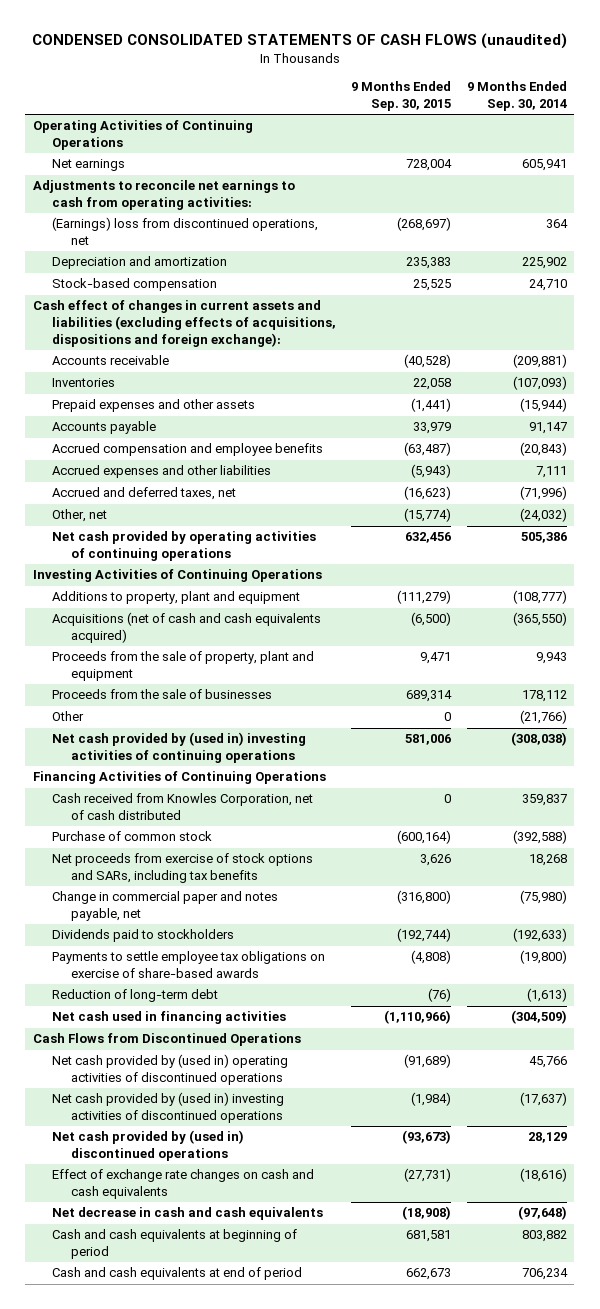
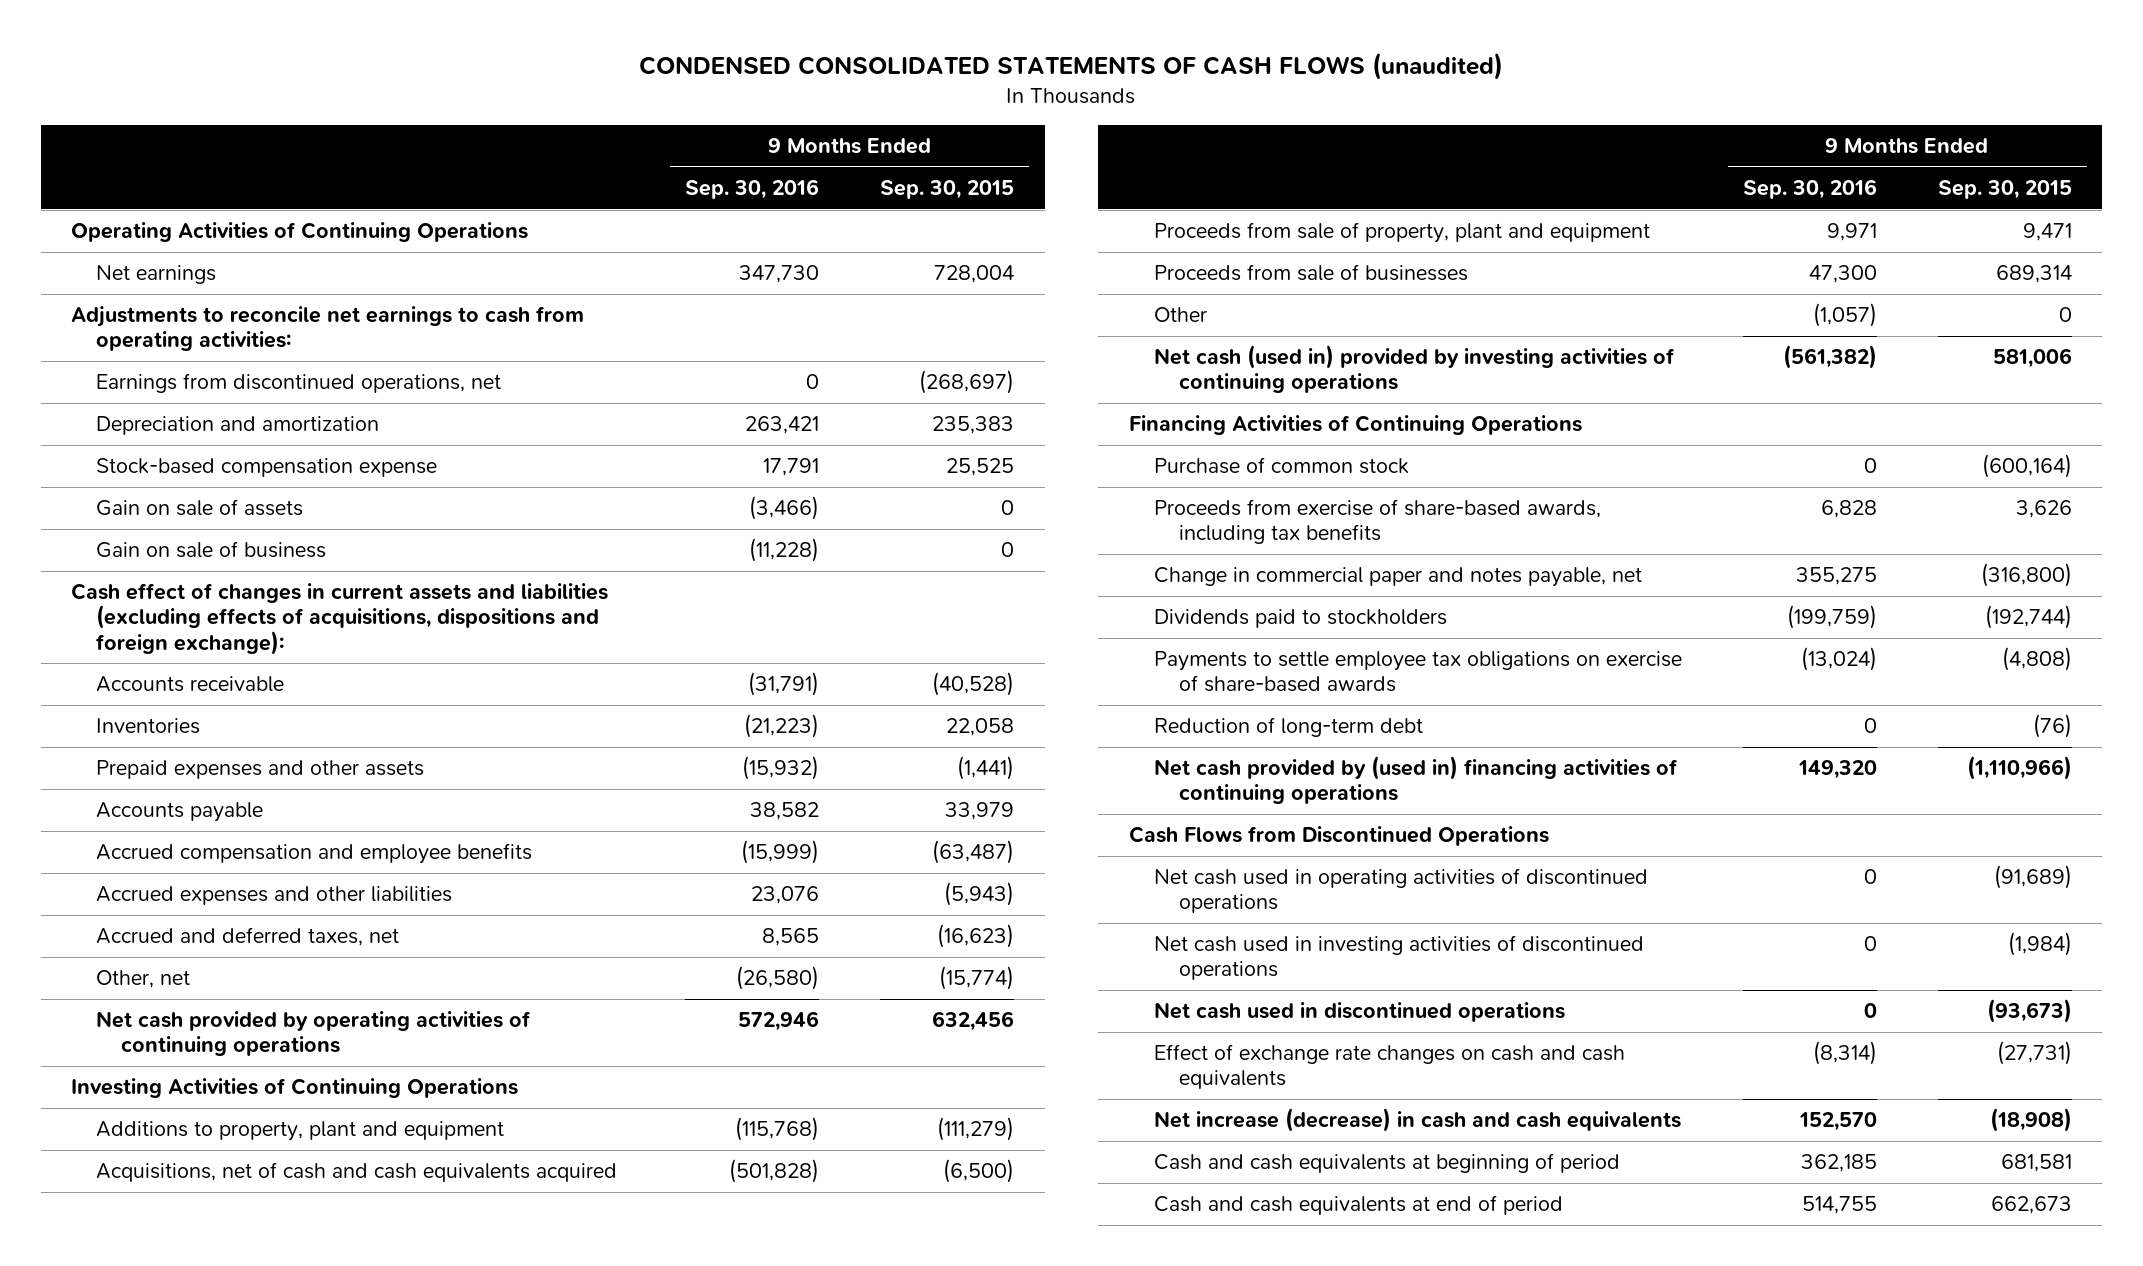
[466,81,567,111] 9 Months Ended Sep. 30, 2014 -> none
none -> [685,179,820,200] Sep. 30, 2016
[51,217,318,246] (Earnings) loss from discontinued operations, net -> [96,373,502,394] Earnings from discontinued operations, net
[51,278,217,292] Stock-based compensation -> [96,458,438,478] Stock-based compensation expense
none -> [96,499,304,517] Gain on sale of assets
none -> [96,541,327,559] Gain on sale of business
[51,612,321,644] Acquisitions (net of cash and cash equivalents acquired) -> [96,1162,618,1183] Acquisitions, net of cash and cash equivalents acquired
[51,651,314,682] Proceeds from the sale of property, plant and equipment -> [1153,222,1650,244] Proceeds from sale of property, plant and equipment
[51,689,272,700] Proceeds from the sale of businesses -> [1153,264,1468,282] Proceeds from sale of businesses
[51,732,306,764] Net cash provided by (used in) investing activities of continuing operations -> [1153,345,1675,394] Net cash (used in) provided by investing activities of continuing operations
[51,793,313,821] Cash received from Knowles Corporation, net of cash distributed -> none
[51,853,313,884] Net proceeds from exercise of stock options and SARs, including tax benefits -> [1153,499,1601,545] Proceeds from exercise of share-based awards, including tax benefits
[51,1011,286,1025] Net cash used in financing activities -> [1153,756,1678,805] Net cash provided by (used in) financing activities of continuing operations
[51,1054,288,1086] Net cash provided by (used in) operating activities of discontinued operations -> [1153,868,1648,914] Net cash used in operating activities of discontinued operations
[51,1092,284,1124] Net cash provided by (used in) investing activities of discontinued operations -> [1153,935,1644,981] Net cash used in investing activities of discontinued operations
[51,1130,244,1162] Net cash provided by (used in) discontinued operations -> [1153,1002,1565,1023] Net cash used in discontinued operations
[51,1207,323,1221] Net decrease in cash and cash equivalents -> [1153,1108,1681,1133] Net increase (decrease) in cash and cash equivalents

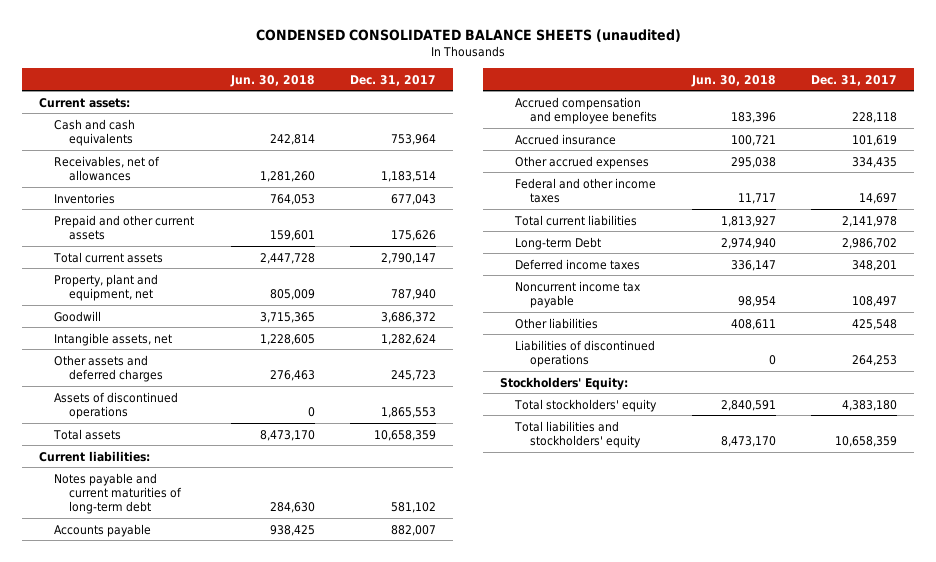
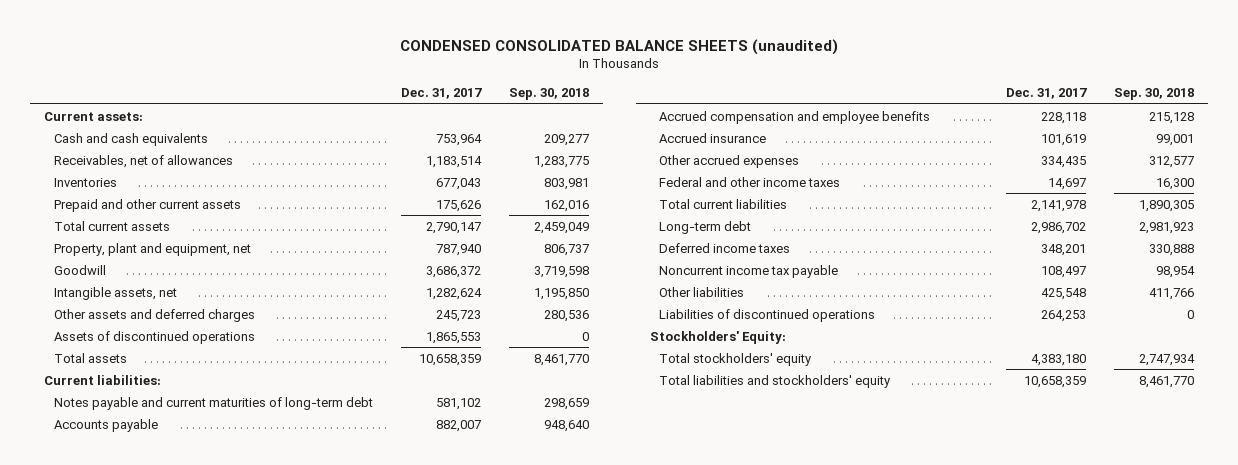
[229,74,315,87] Jun. 30, 2018 -> none
none -> [508,88,589,101] Sep. 30, 2018
[515,236,602,250] Long-term Debt -> [658,220,751,234] Long-term debt

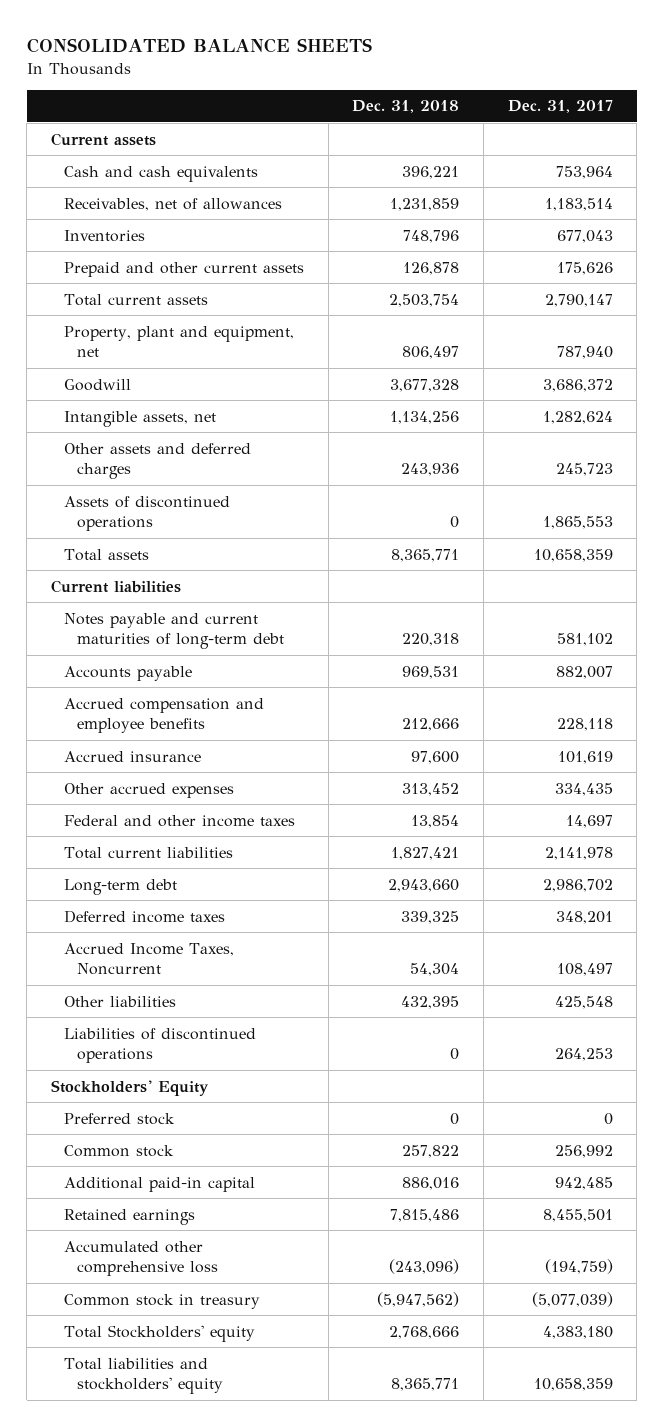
[400,38,839,55] CONDENSED CONSOLIDATED BALANCE SHEETS (unaudited) -> [26,37,372,53] CONSOLIDATED BALANCE SHEETS
[508,88,589,101] Sep. 30, 2018 -> none
none -> [352,100,460,114] Dec. 31, 2018
[44,111,144,121] Current assets: -> [50,132,156,146] Current assets
[44,374,162,385] Current liabilities: -> [50,579,181,593] Current liabilities
[658,264,838,278] Noncurrent income tax payable -> [64,942,235,976] Accrued Income Taxes, Noncurrent
[649,330,786,344] Stockholders' Equity: -> [50,1079,209,1096] Stockholders' Equity
none -> [64,1112,176,1125] Preferred stock
none -> [64,1144,175,1157] Common stock
none -> [64,1176,256,1192] Additional paid-in capital
none -> [64,1208,196,1225] Retained earnings
none -> [64,1240,219,1277] Accumulated other comprehensive loss
none -> [64,1293,261,1309] Common stock in treasury
[658,352,811,366] Total stockholders' equity -> [64,1324,256,1342] Total Stockholders' equity

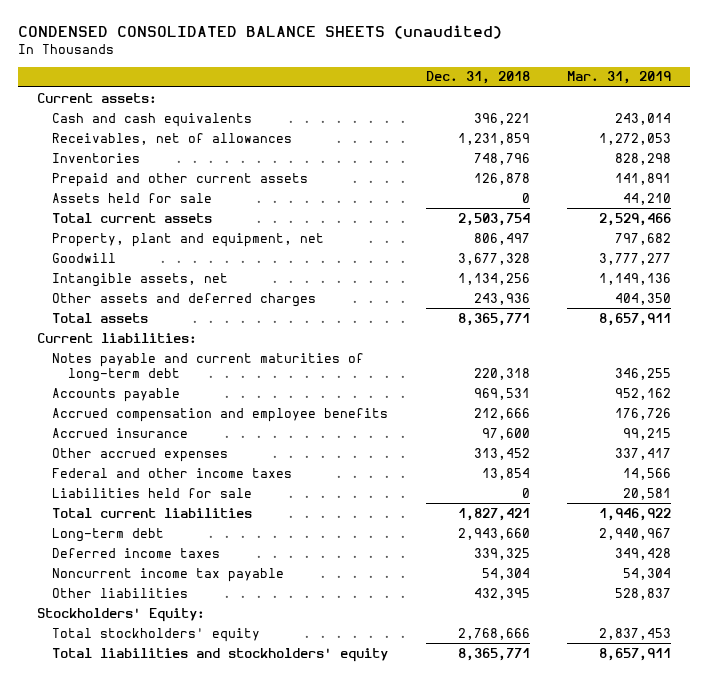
[26,37,372,53] CONSOLIDATED BALANCE SHEETS -> [17,25,502,40] CONDENSED CONSOLIDATED BALANCE SHEETS (unaudited)
[507,100,613,114] Dec. 31, 2017 -> none
none -> [567,71,672,85] Mar. 31, 2019
[50,132,156,146] Current assets -> [36,92,157,103] Current assets:
none -> [52,192,213,203] Assets held for sale
[64,495,231,532] Assets of discontinued operations -> none
[50,579,181,593] Current liabilities -> [36,332,197,343] Current liabilities:
none -> [52,487,253,498] Liabilities held for sale
[64,942,235,976] Accrued Income Taxes, Noncurrent -> [52,567,285,582] Noncurrent income tax payable
[64,1027,257,1064] Liabilities of discontinued operations -> none
[64,1112,176,1125] Preferred stock -> none
[64,1144,175,1157] Common stock -> none
[64,1176,256,1192] Additional paid-in capital -> none
[64,1208,196,1225] Retained earnings -> none
[64,1240,219,1277] Accumulated other comprehensive loss -> none
[64,1293,261,1309] Common stock in treasury -> none
[50,1079,209,1096] Stockholders' Equity -> [36,607,205,622] Stockholders' Equity:
[64,1324,256,1342] Total Stockholders' equity -> [52,627,261,642] Total stockholders' equity

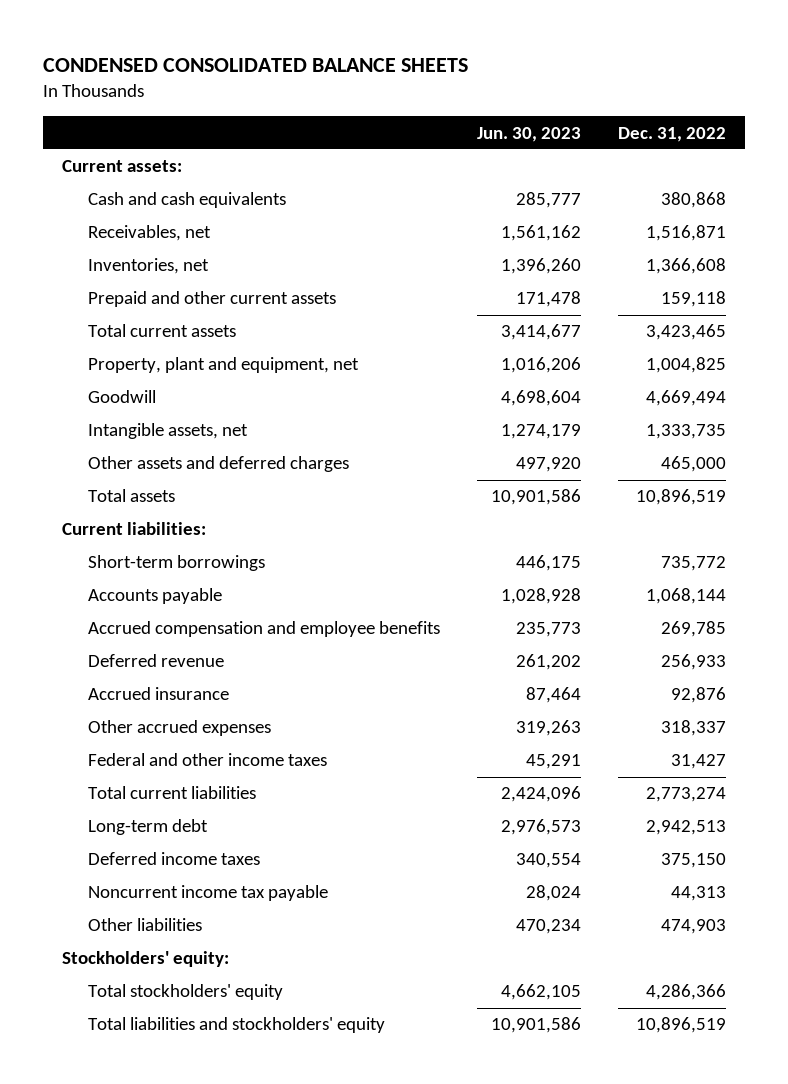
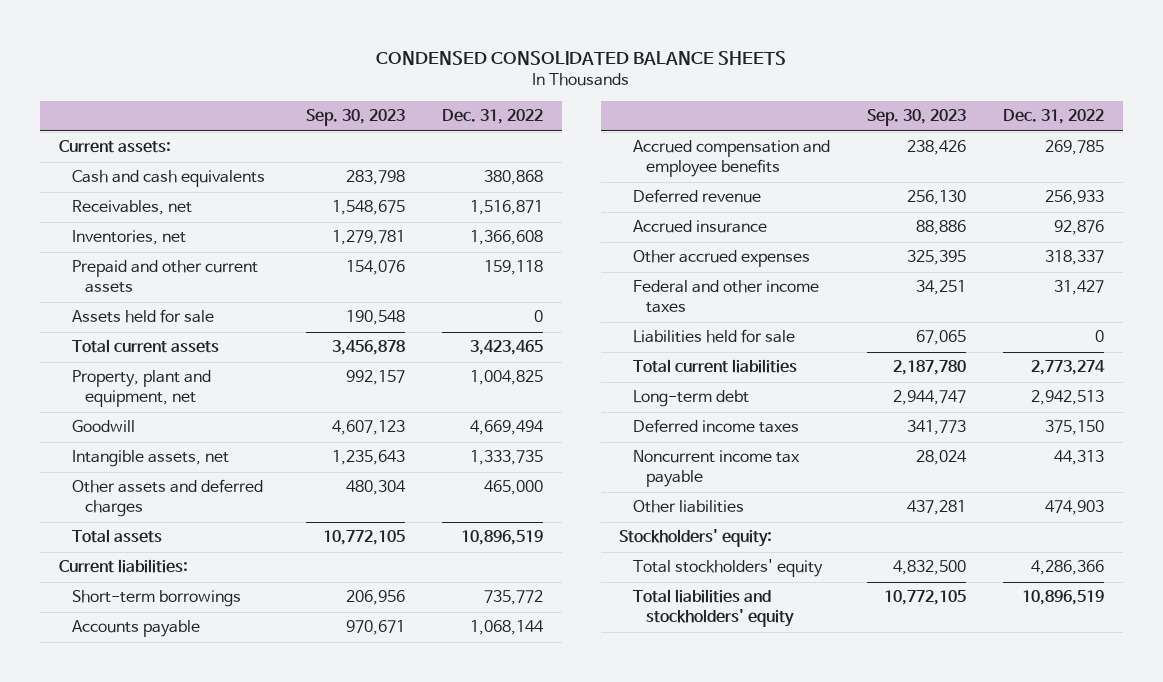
[476,126,581,142] Jun. 30, 2023 -> none
none -> [306,109,406,127] Sep. 30, 2023
none -> [72,309,215,324] Assets held for sale
none -> [632,329,795,344] Liabilities held for sale

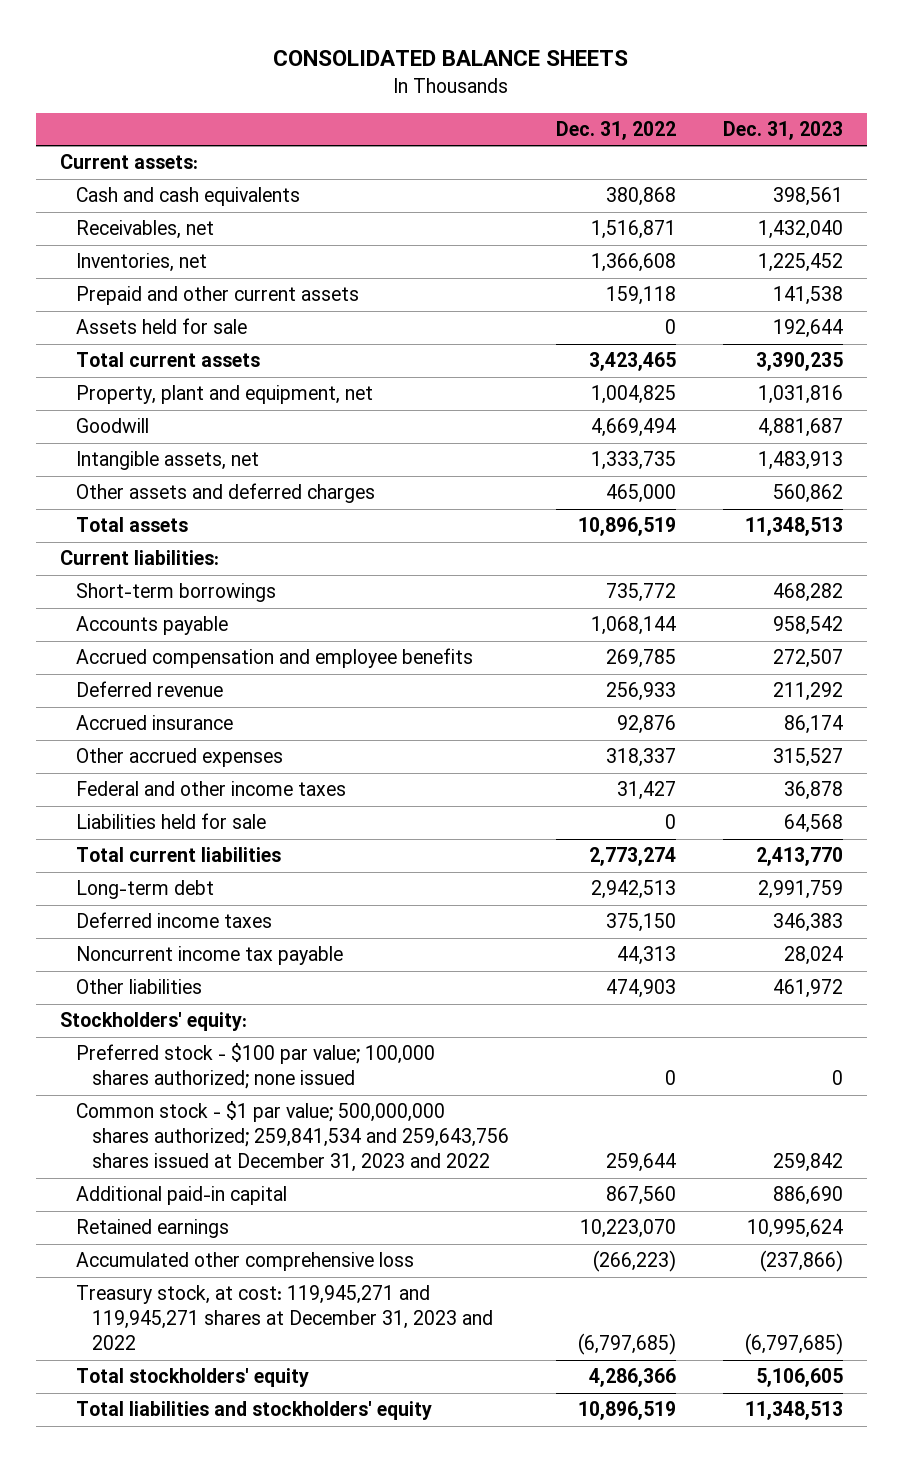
[376,51,787,66] CONDENSED CONSOLIDATED BALANCE SHEETS -> [273,50,629,67] CONSOLIDATED BALANCE SHEETS
[306,109,406,127] Sep. 30, 2023 -> none
none -> [723,121,844,141] Dec. 31, 2023
none -> [75,1043,435,1090] Preferred stock - $100 par value; 100,000 shares authorized; none issued
none -> [75,1101,509,1173] Common stock - $1 par value; 500,000,000 shares authorized; 259,841,534 and 259,643,756 shares issued at December 31, 2023 and 2022
none -> [75,1186,287,1206] Additional paid-in capital
none -> [75,1219,229,1239] Retained earnings
none -> [75,1252,414,1272] Accumulated other comprehensive loss
none -> [75,1285,493,1351] Treasury stock, at cost: 119,945,271 and 119,945,271 shares at December 31, 2023 and 2022

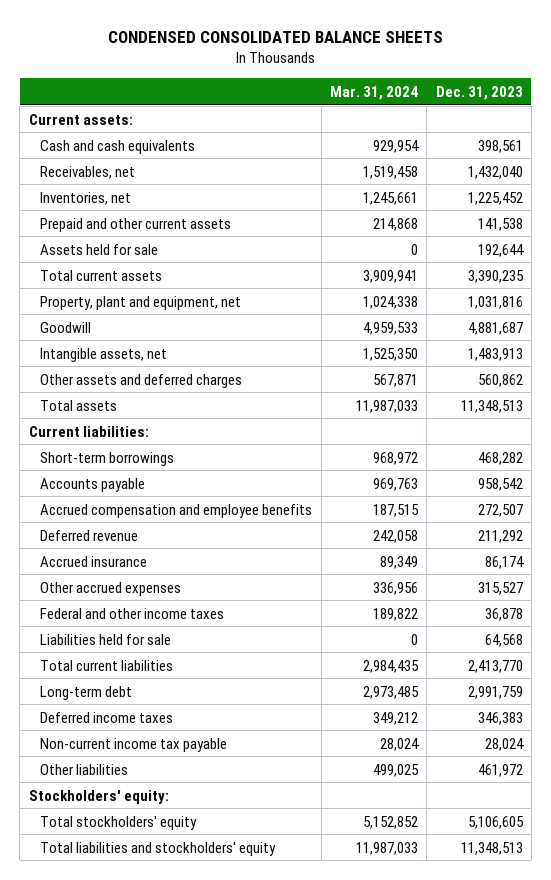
[273,50,629,67] CONSOLIDATED BALANCE SHEETS -> [107,31,443,44] CONDENSED CONSOLIDATED BALANCE SHEETS
[555,121,676,141] Dec. 31, 2022 -> none
none -> [329,85,418,100] Mar. 31, 2024
[75,946,343,966] Noncurrent income tax payable -> [40,737,228,752] Non-current income tax payable
[75,1043,435,1090] Preferred stock - $100 par value; 100,000 shares authorized; none issued -> none
[75,1101,509,1173] Common stock - $1 par value; 500,000,000 shares authorized; 259,841,534 and 259,643,756 shares issued at December 31, 2023 and 2022 -> none
[75,1186,287,1206] Additional paid-in capital -> none
[75,1219,229,1239] Retained earnings -> none
[75,1252,414,1272] Accumulated other comprehensive loss -> none
[75,1285,493,1351] Treasury stock, at cost: 119,945,271 and 119,945,271 shares at December 31, 2023 and 2022 -> none

